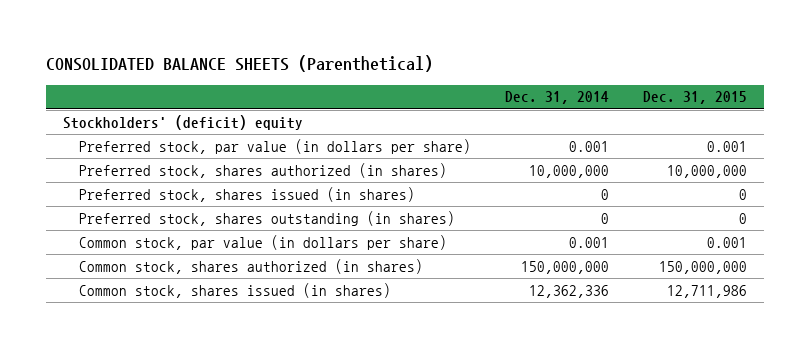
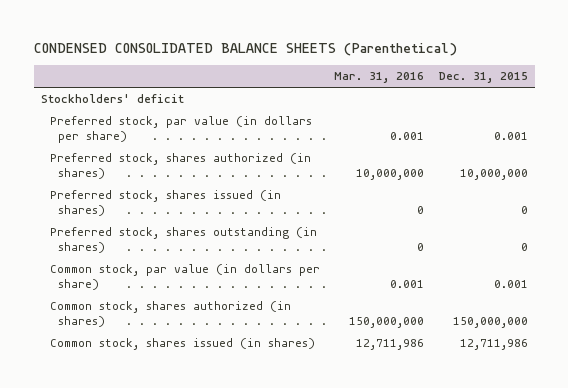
[45,55,433,73] CONSOLIDATED BALANCE SHEETS (Parenthetical) -> [33,42,457,56] CONDENSED CONSOLIDATED BALANCE SHEETS (Parenthetical)
[505,91,610,105] Dec. 31, 2014 -> none
none -> [334,72,425,84] Mar. 31, 2016
[62,114,303,130] Stockholders' (deficit) equity -> [40,94,184,104] Stockholders' deficit

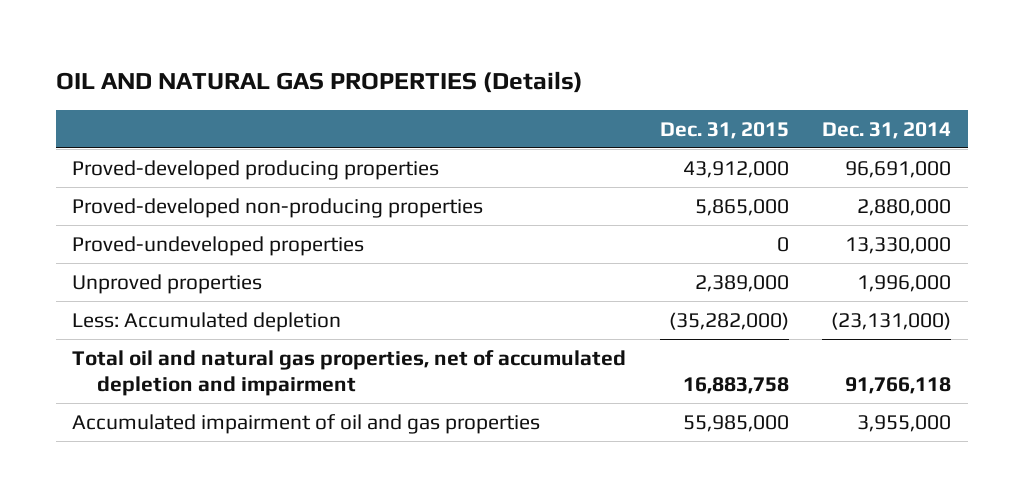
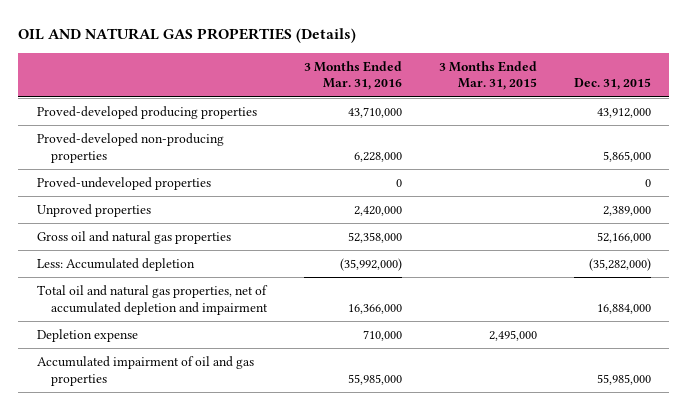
[822,121,952,139] Dec. 31, 2014 -> none
none -> [304,60,403,91] 3 Months Ended Mar. 31, 2016
none -> [438,60,537,91] 3 Months Ended Mar. 31, 2015
none -> [36,231,231,245] Gross oil and natural gas properties
[682,377,789,395] 16,883,758 -> [596,303,651,314] 16,884,000
none -> [36,329,138,343] Depletion expense

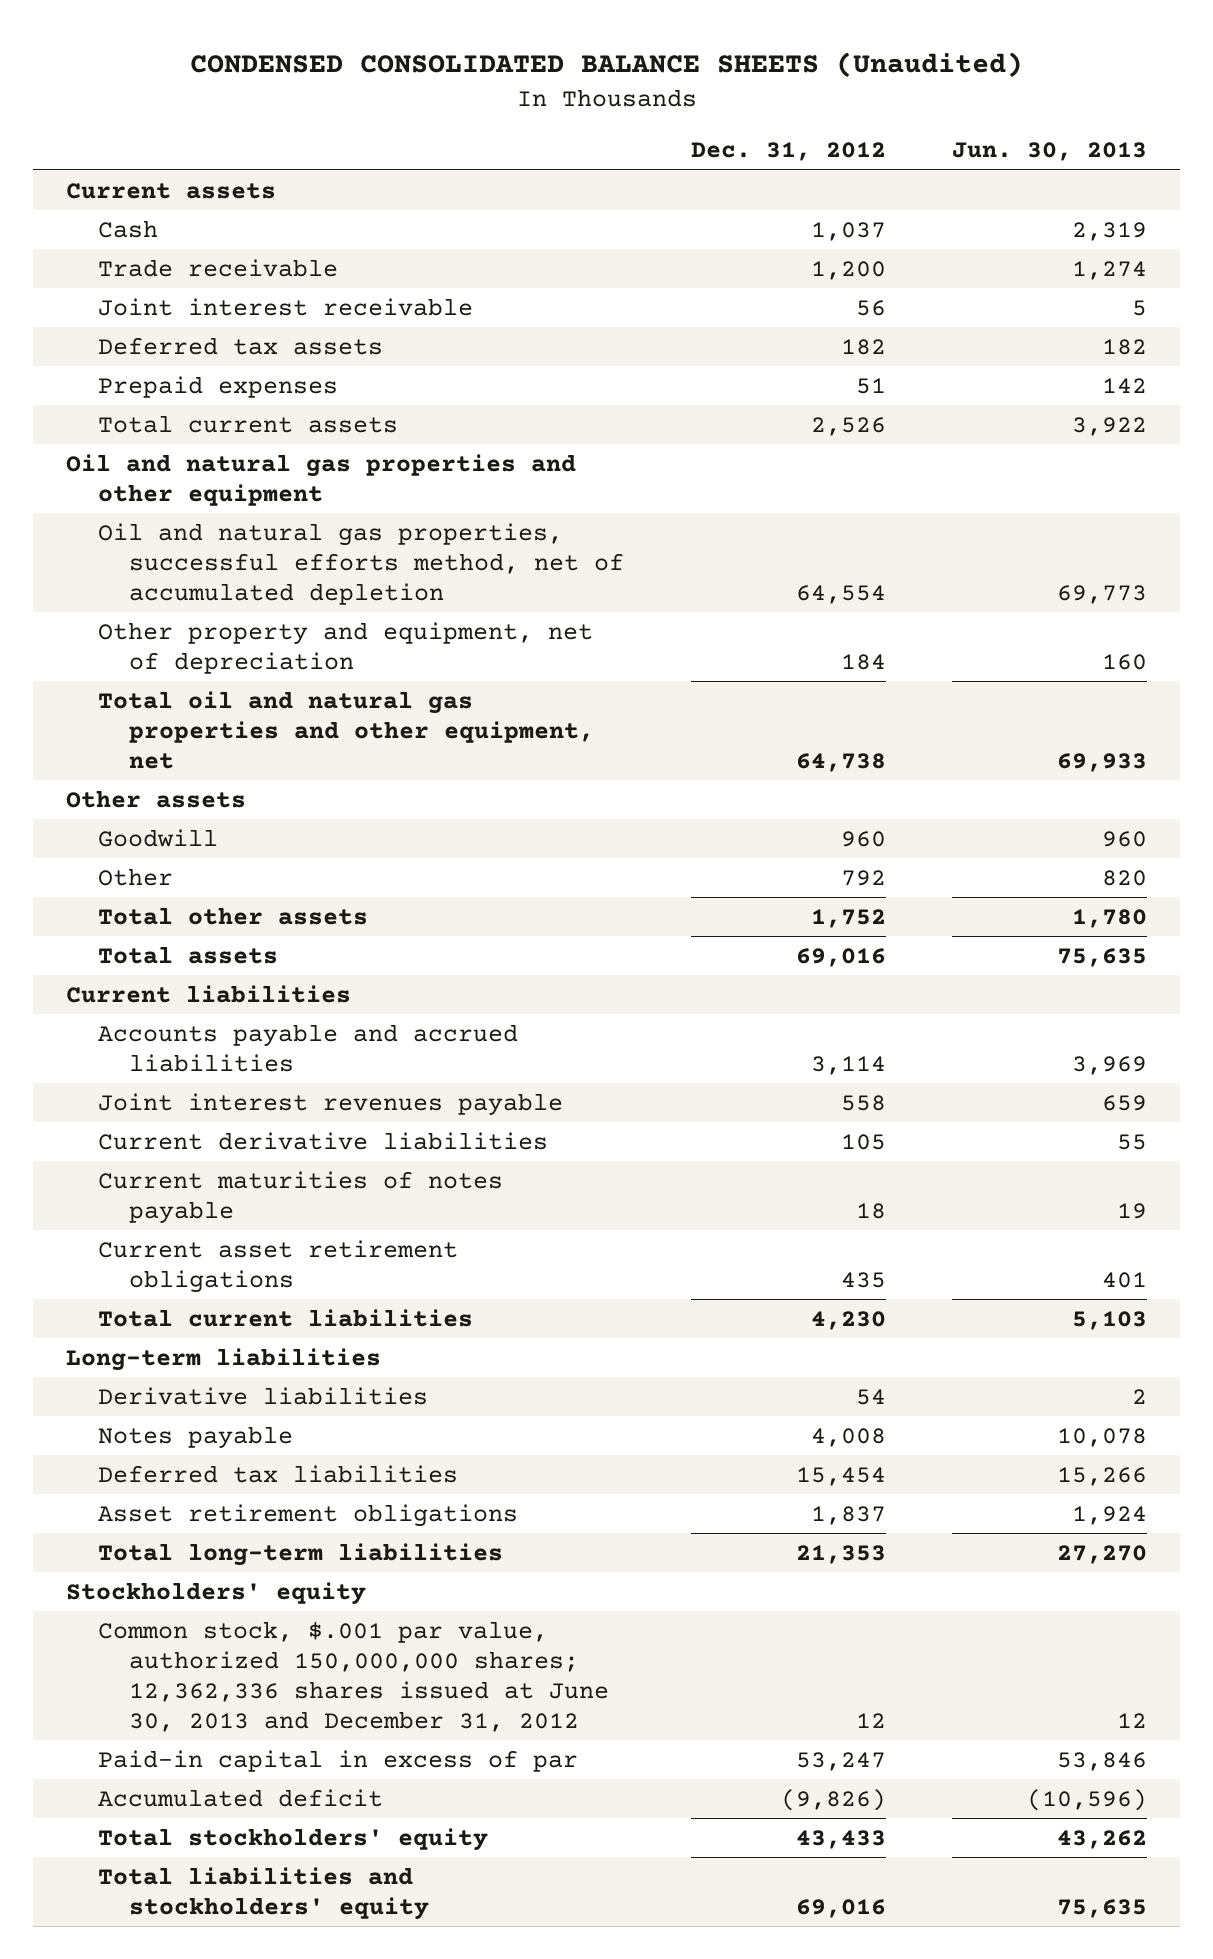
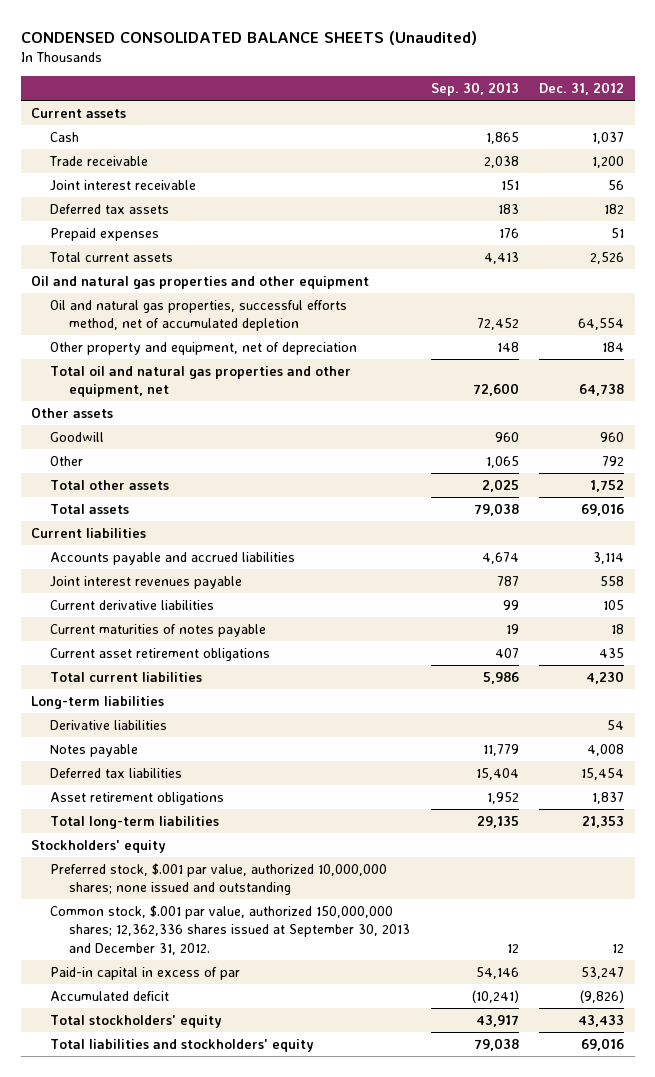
[951,142,1147,162] Jun. 30, 2013 -> none
none -> [430,82,519,97] Sep. 30, 2013
none -> [50,862,388,896] Preferred stock, $.001 par value, authorized 10,000,000 shares; none issued and outstanding
[97,1620,610,1732] Common stock, $.001 par value, authorized 150,000,000 shares; 12,362,336 shares issued at June 30, 2013 and December 31, 2012 -> [50,904,411,955] Common stock, $.001 par value, authorized 150,000,000 shares; 12,362,336 shares issued at September 30, 2013 and December 31, 2012.

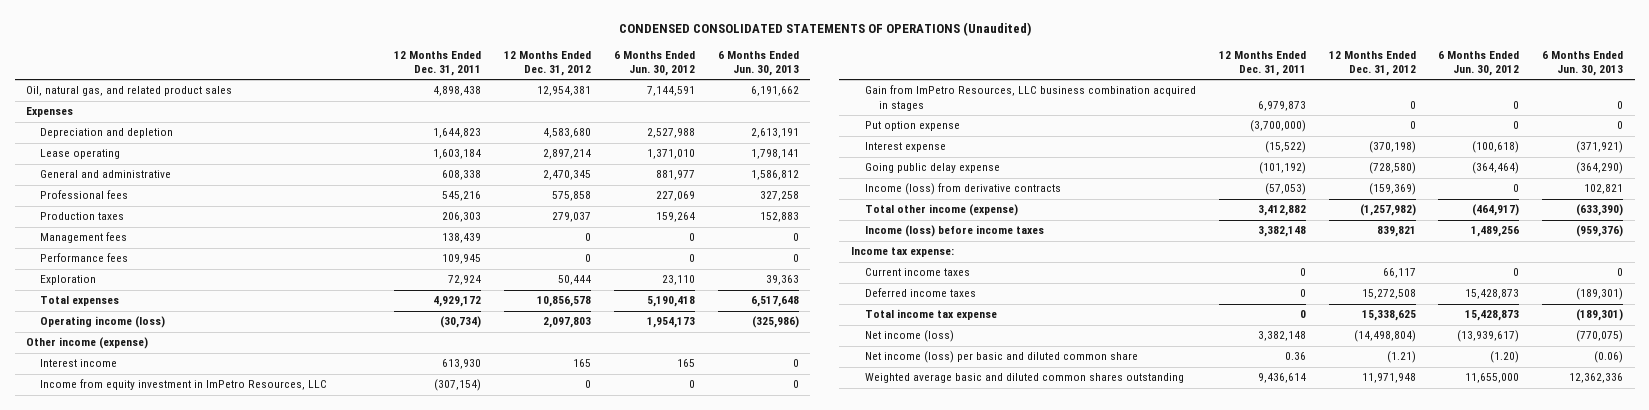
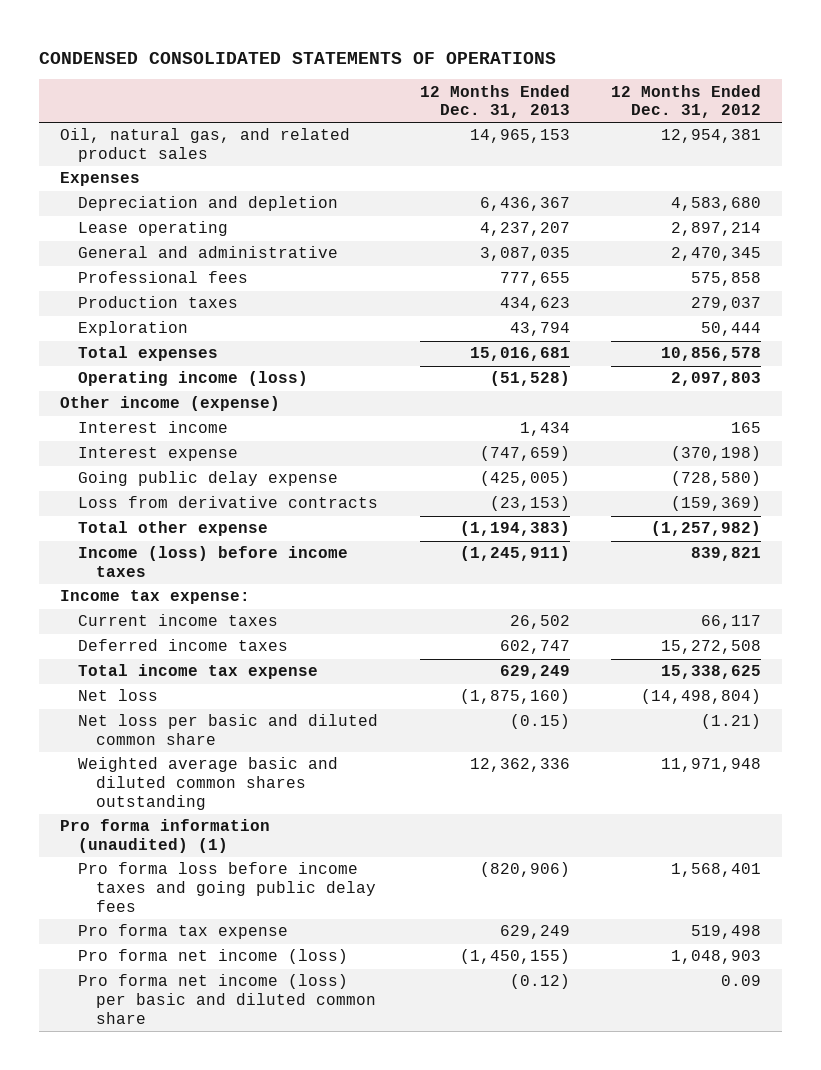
[618,21,1031,36] CONDENSED CONSOLIDATED STATEMENTS OF OPERATIONS (Unaudited) -> [38,51,556,64] CONDENSED CONSOLIDATED STATEMENTS OF OPERATIONS
[394,50,482,76] 12 Months Ended Dec. 31, 2011 -> none
[614,50,696,76] 6 Months Ended Jun. 30, 2012 -> none
[717,50,799,76] 6 Months Ended Jun. 30, 2013 -> none
none -> [419,84,570,119] 12 Months Ended Dec. 31, 2013
[40,232,128,244] Management fees -> none
[40,253,129,263] Performance fees -> none
[40,379,328,391] Income from equity investment in ImPetro Resources, LLC -> none
[864,85,1196,111] Gain from ImPetro Resources, LLC business combination acquired in stages -> none
[864,121,960,132] Put option expense -> none
[864,183,1061,196] Income (loss) from derivative contracts -> [77,496,378,509] Loss from derivative contracts
[864,204,1018,217] Total other income (expense) -> [77,521,268,537] Total other expense
[864,330,954,343] Net income (loss) -> [77,689,158,702] Net loss
[864,351,1138,364] Net income (loss) per basic and diluted common share -> [77,714,378,746] Net loss per basic and diluted common share
none -> [59,819,270,854] Pro forma information (unaudited) (1)
none -> [77,862,376,912] Pro forma loss before income taxes and going public delay fees
none -> [77,924,288,940] Pro forma tax expense
none -> [77,949,348,965] Pro forma net income (loss)
none -> [77,974,376,1024] Pro forma net income (loss) per basic and diluted common share

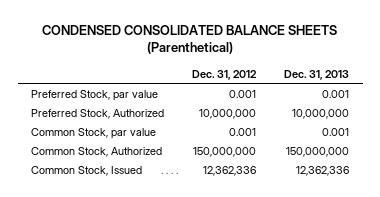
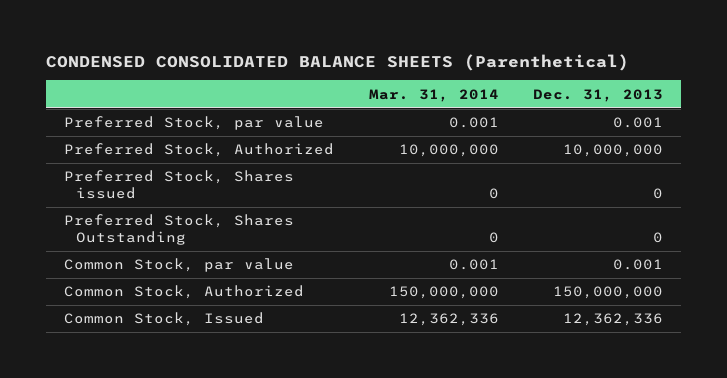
[192,69,258,80] Dec. 31, 2012 -> none
none -> [368,88,499,102] Mar. 31, 2014
none -> [63,170,294,200] Preferred Stock, Shares issued
none -> [63,214,294,246] Preferred Stock, Shares Outstanding

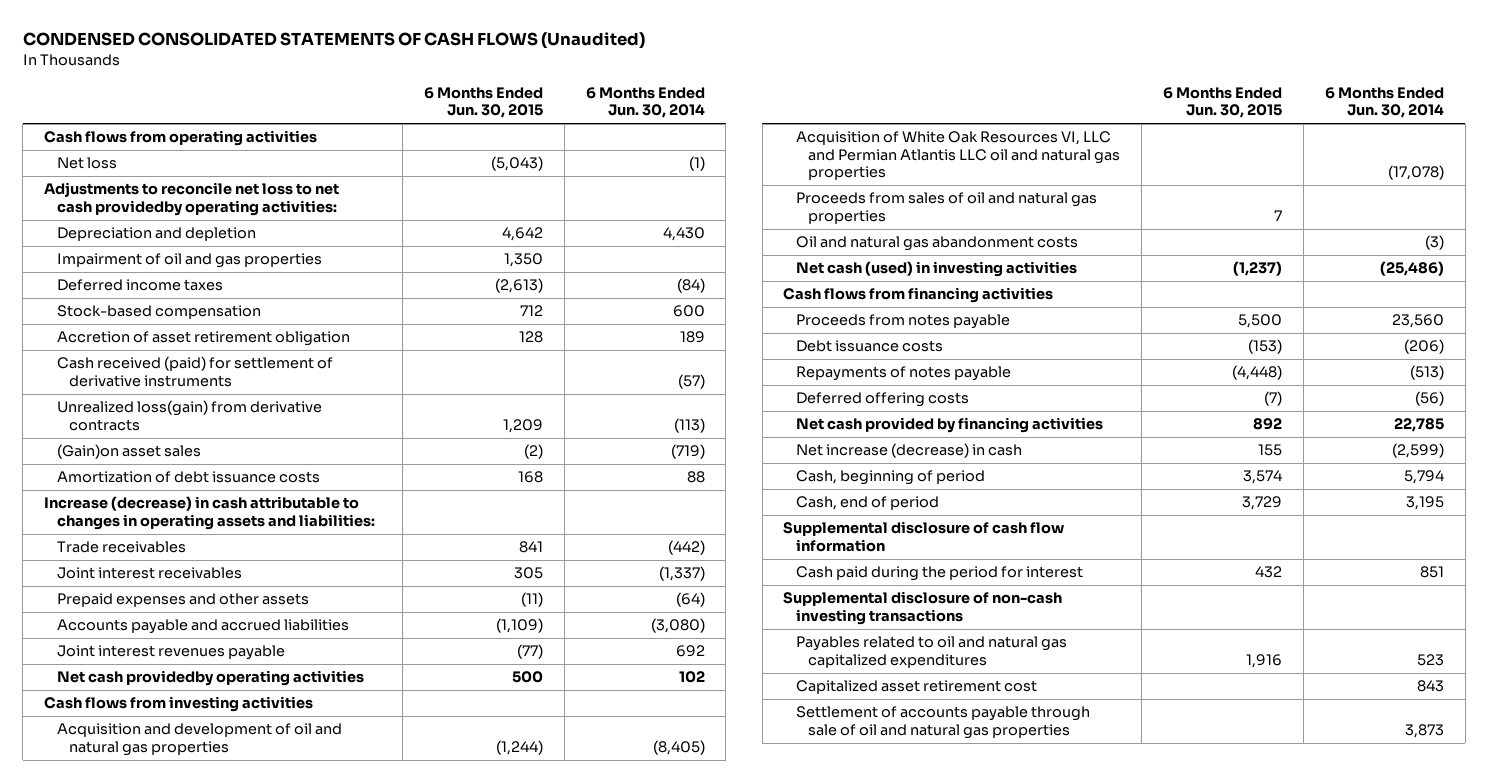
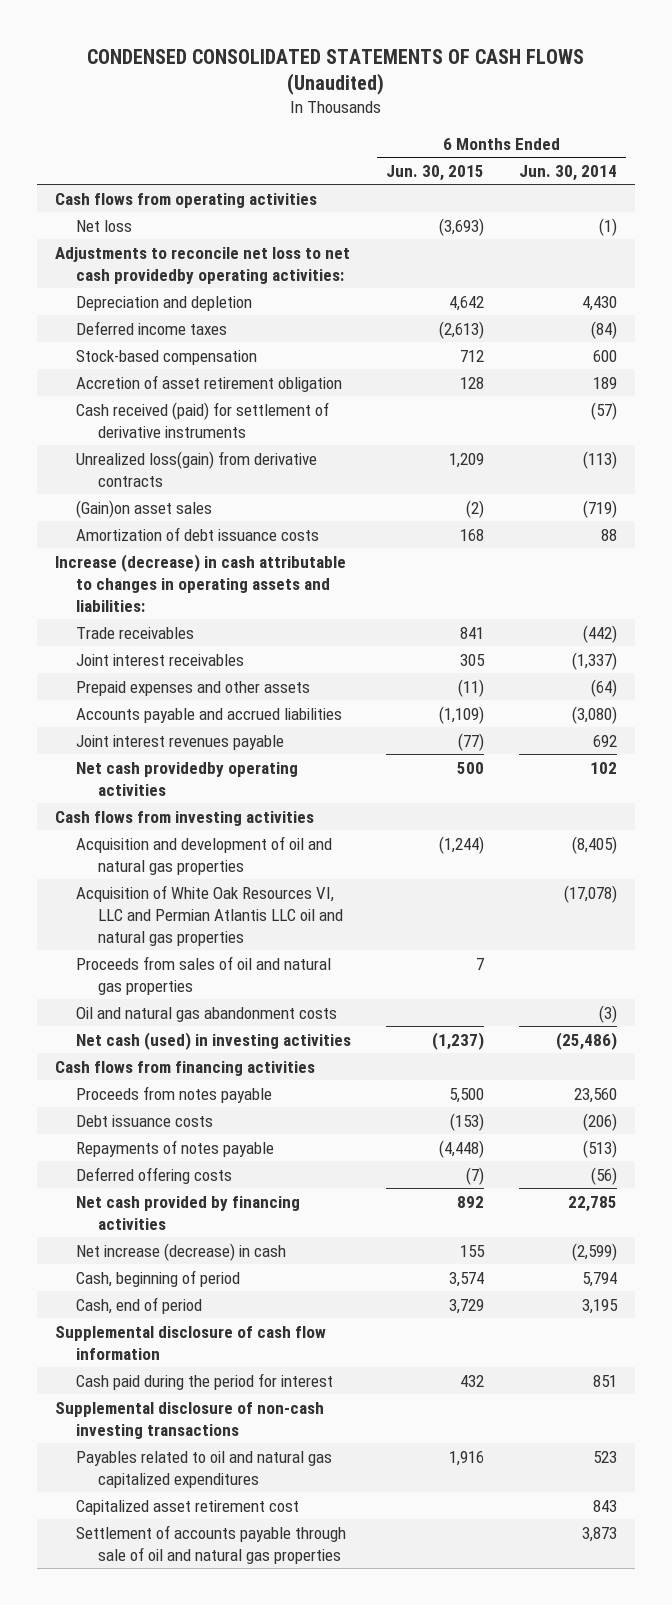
[490,156,543,172] (5,043) -> [439,217,485,236] (3,693)
[56,253,322,269] Impairment of oil and gas properties -> none

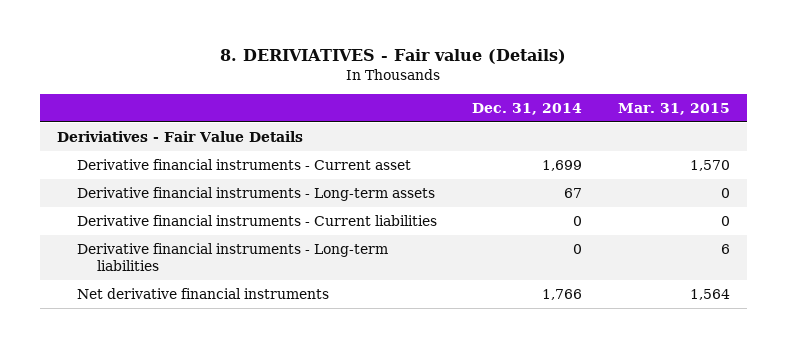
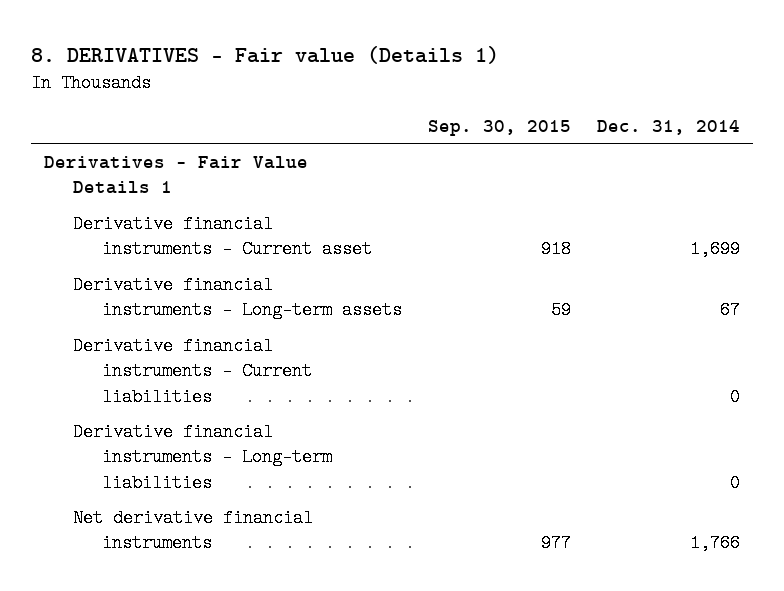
[220,49,567,65] 8. DERIVIATIVES - Fair value (Details) -> [31,45,500,64] 8. DERIVATIVES - Fair value (Details 1)
[617,103,730,116] Mar. 31, 2015 -> none
none -> [428,119,572,136] Sep. 30, 2015
[57,131,304,143] Deriviatives - Fair Value Details -> [44,155,309,195] Derivatives - Fair Value Details 1

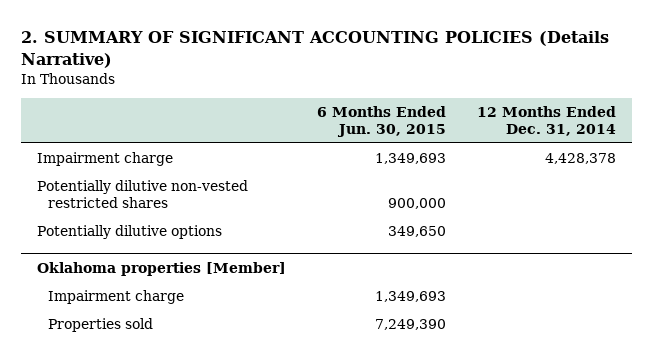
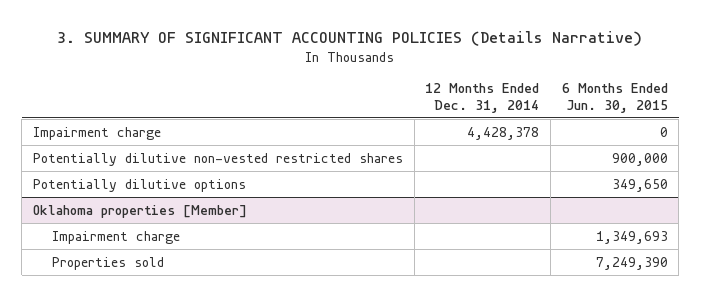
[20,30,609,68] 2. SUMMARY OF SIGNIFICANT ACCOUNTING POLICIES (Details Narrative) -> [57,31,643,47] 3. SUMMARY OF SIGNIFICANT ACCOUNTING POLICIES (Details Narrative)
[375,153,447,165] 1,349,693 -> [659,126,668,137] 0

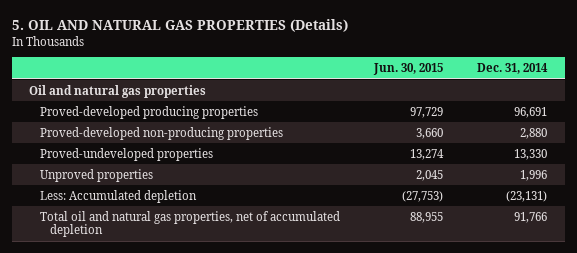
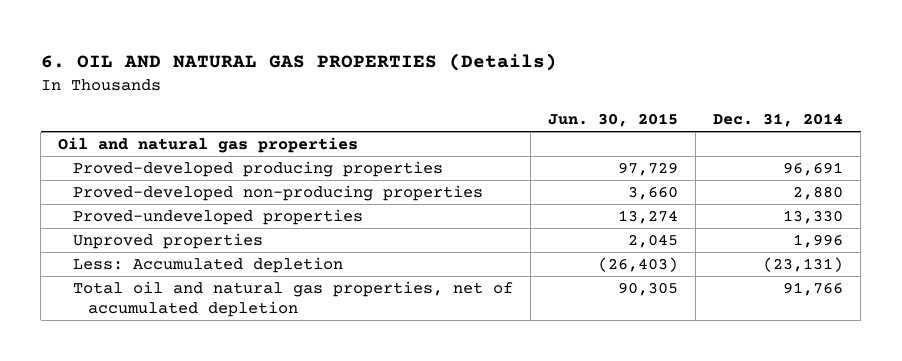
[12,19,349,33] 5. OIL AND NATURAL GAS PROPERTIES (Details) -> [40,53,557,72] 6. OIL AND NATURAL GAS PROPERTIES (Details)
[402,190,444,202] (27,753) -> [598,256,679,272] (26,403)
[410,211,444,223] 88,955 -> [618,281,679,296] 90,305

